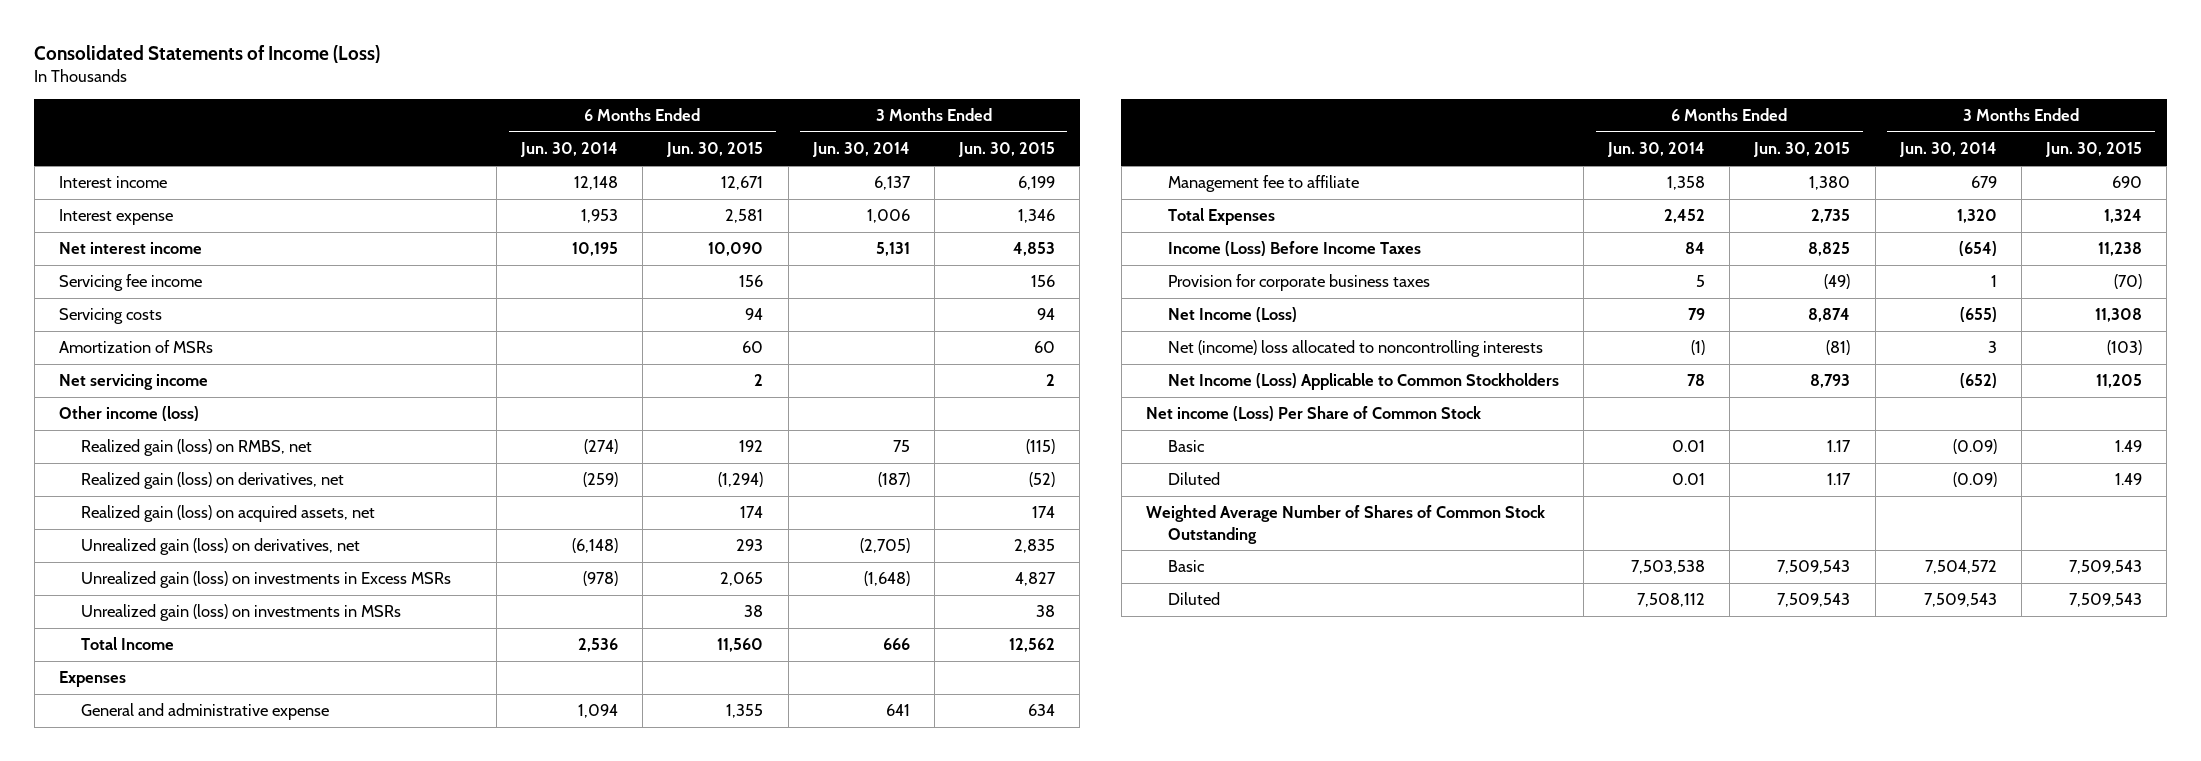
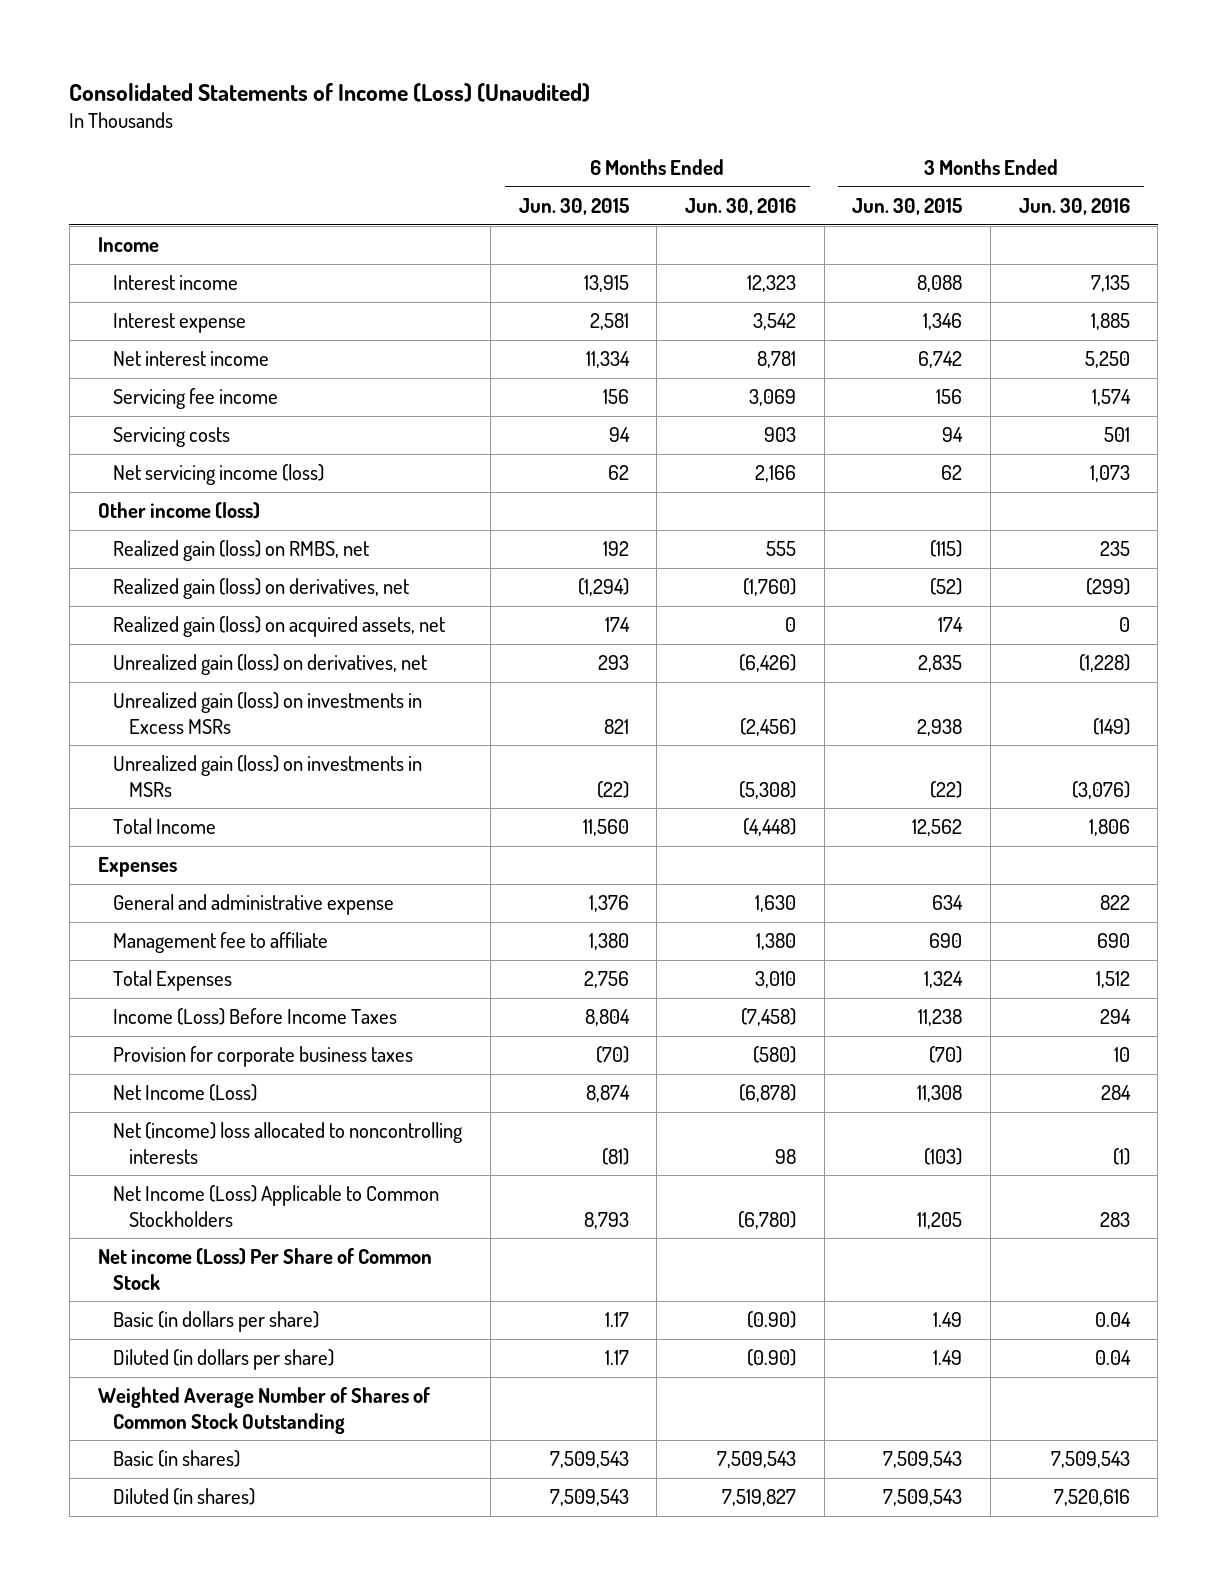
[34,44,381,63] Consolidated Statements of Income (Loss) -> [69,83,591,103] Consolidated Statements of Income (Loss) (Unaudited)
[519,142,618,158] Jun. 30, 2014 -> none
[811,142,910,158] Jun. 30, 2014 -> none
none -> [685,198,797,216] Jun. 30, 2016
none -> [1018,198,1130,216] Jun. 30, 2016
none -> [97,237,159,253] Income
[721,176,764,191] 12,671 -> [583,275,629,293] 13,915
[1018,176,1056,191] 6,199 -> [917,275,963,293] 8,088
[708,242,764,257] 10,090 -> [585,351,630,369] 11,334
[1013,242,1056,257] 4,853 -> [918,351,963,369] 6,742
[58,340,213,354] Amortization of MSRs -> none
[58,374,208,391] Net servicing income -> [113,464,325,486] Net servicing income (loss)
[754,374,764,387] 2 -> [607,465,629,481] 62
[1046,374,1056,387] 2 -> [941,465,963,481] 62
[720,572,764,587] 2,065 -> [603,718,629,734] 821
[1015,572,1057,587] 4,827 -> [917,718,963,736] 2,938
[744,605,764,618] 38 -> [596,780,629,798] (22)
[1036,605,1056,618] 38 -> [930,780,963,798] (22)
[726,704,764,719] 1,355 -> [588,895,629,913] 1,376
[1811,209,1851,224] 2,735 -> [583,971,629,989] 2,756
[1808,242,1851,257] 8,825 -> [584,1009,630,1027] 8,804
[1824,274,1851,290] (49) -> [595,1046,629,1064] (70)
[1167,440,1205,453] Basic -> [113,1311,320,1333] Basic (in dollars per share)
[1167,472,1220,486] Diluted -> [113,1349,335,1371] Diluted (in dollars per share)
[1167,560,1205,573] Basic -> [113,1450,241,1468] Basic (in shares)
[1167,592,1220,606] Diluted -> [113,1488,256,1506] Diluted (in shares)

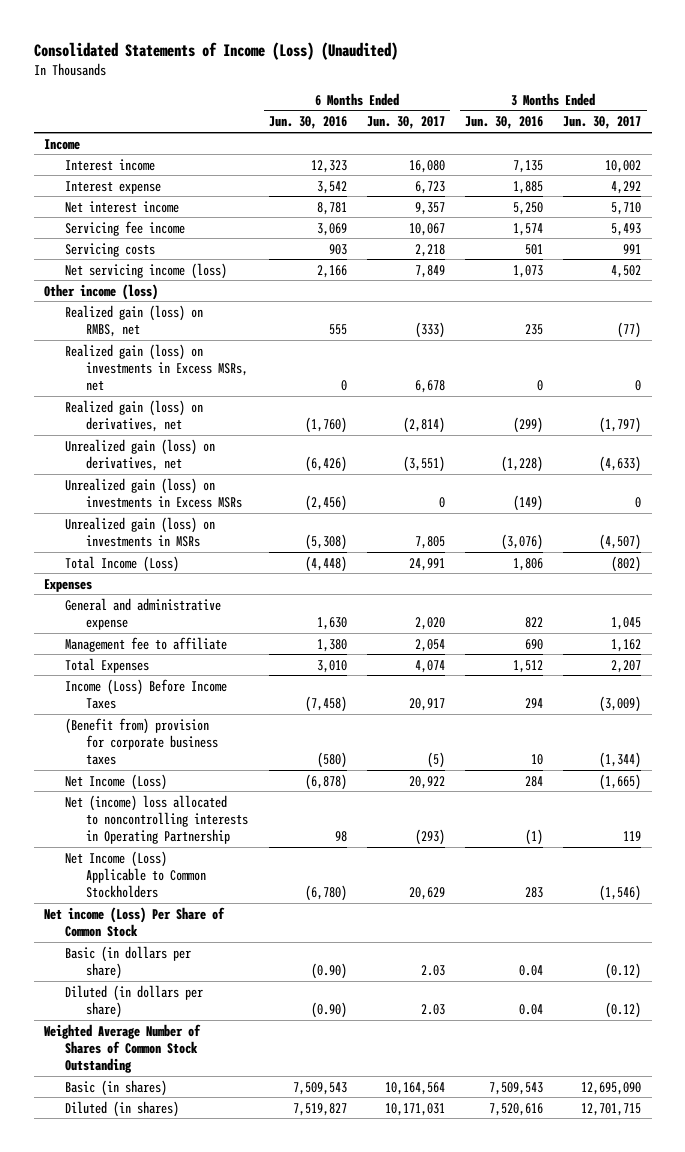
[518,198,629,216] Jun. 30, 2015 -> none
[852,198,963,216] Jun. 30, 2015 -> none
none -> [366,116,445,130] Jun. 30, 2017
none -> [563,116,642,130] Jun. 30, 2017
none -> [65,343,249,392] Realized gain (loss) on investments in Excess MSRs, net
[113,616,446,638] Realized gain (loss) on acquired assets, net -> none
[113,818,217,835] Total Income -> [65,555,180,572] Total Income (Loss)
[113,1046,414,1068] Provision for corporate business taxes -> [65,717,219,766] (Benefit from) provision for corporate business taxes
[113,1122,464,1164] Net (income) loss allocated to noncontrolling interests -> [65,794,249,845] Net (income) loss allocated to noncontrolling interests in Operating Partnership

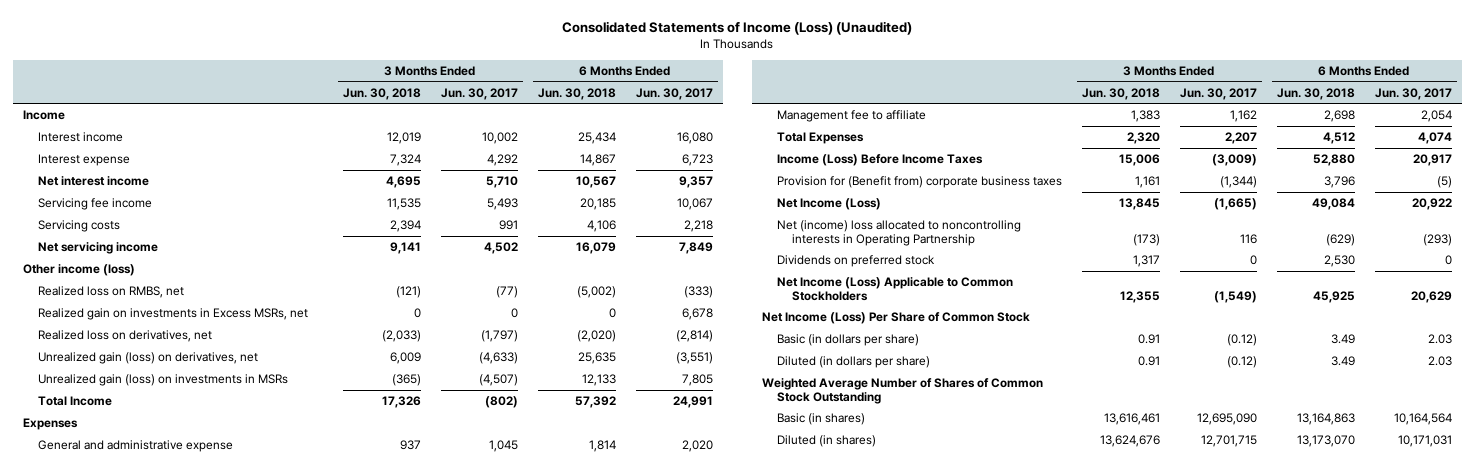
[268,116,347,130] Jun. 30, 2016 -> none
[465,116,544,130] Jun. 30, 2016 -> none
none -> [342,87,421,100] Jun. 30, 2018
none -> [537,87,616,100] Jun. 30, 2018
[65,262,228,279] Net servicing income (loss) -> [38,242,159,255] Net servicing income
[65,304,204,338] Realized gain (loss) on RMBS, net -> [38,286,185,299] Realized loss on RMBS, net
[65,343,249,392] Realized gain (loss) on investments in Excess MSRs, net -> [38,308,309,321] Realized gain on investments in Excess MSRs, net
[65,399,204,433] Realized gain (loss) on derivatives, net -> [38,330,213,343] Realized loss on derivatives, net
[65,477,243,509] Unrealized gain (loss) on investments in Excess MSRs -> none
[65,555,180,572] Total Income (Loss) -> [38,396,113,407] Total Income
[65,717,219,766] (Benefit from) provision for corporate business taxes -> [776,176,1062,189] Provision for (Benefit from) corporate business taxes
[623,831,642,842] 119 -> [1239,233,1257,244] 116
none -> [776,255,935,268] Dividends on preferred stock
[599,885,642,902] (1,546) -> [1213,290,1257,303] (1,549)
[44,906,226,938] Net income (Loss) Per Share of Common Stock -> [762,312,1031,325] Net Income (Loss) Per Share of Common Stock

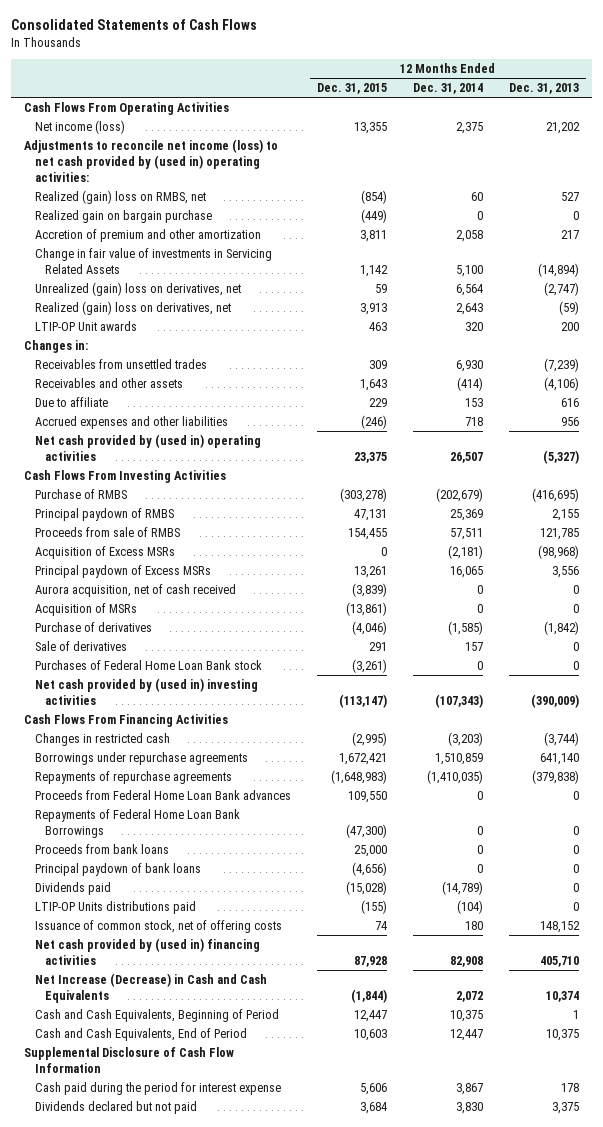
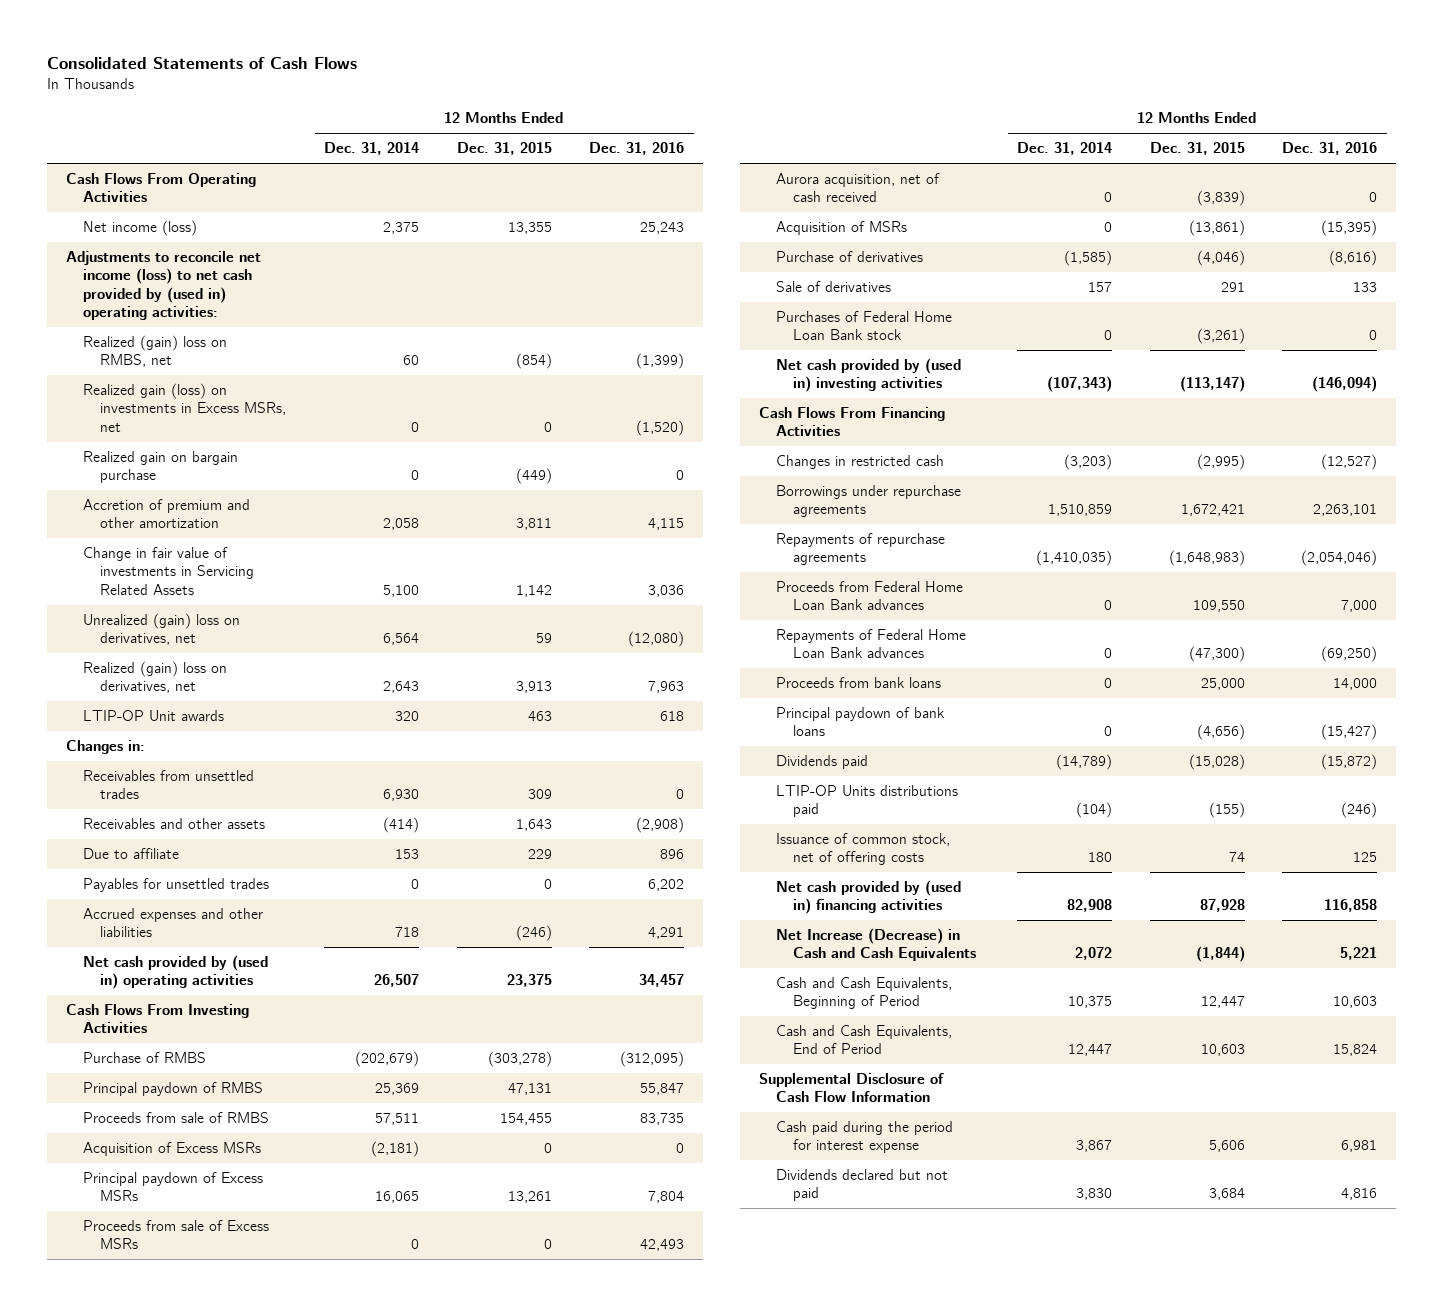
[508,83,579,95] Dec. 31, 2013 -> none
none -> [589,142,685,156] Dec. 31, 2016
none -> [82,382,287,432] Realized gain (loss) on investments in Excess MSRs, net
none -> [82,877,269,892] Payables for unsettled trades
none -> [82,1219,269,1250] Proceeds from sale of Excess MSRs
[34,808,240,838] Repayments of Federal Home Loan Bank Borrowings -> [775,628,966,659] Repayments of Federal Home Loan Bank advances

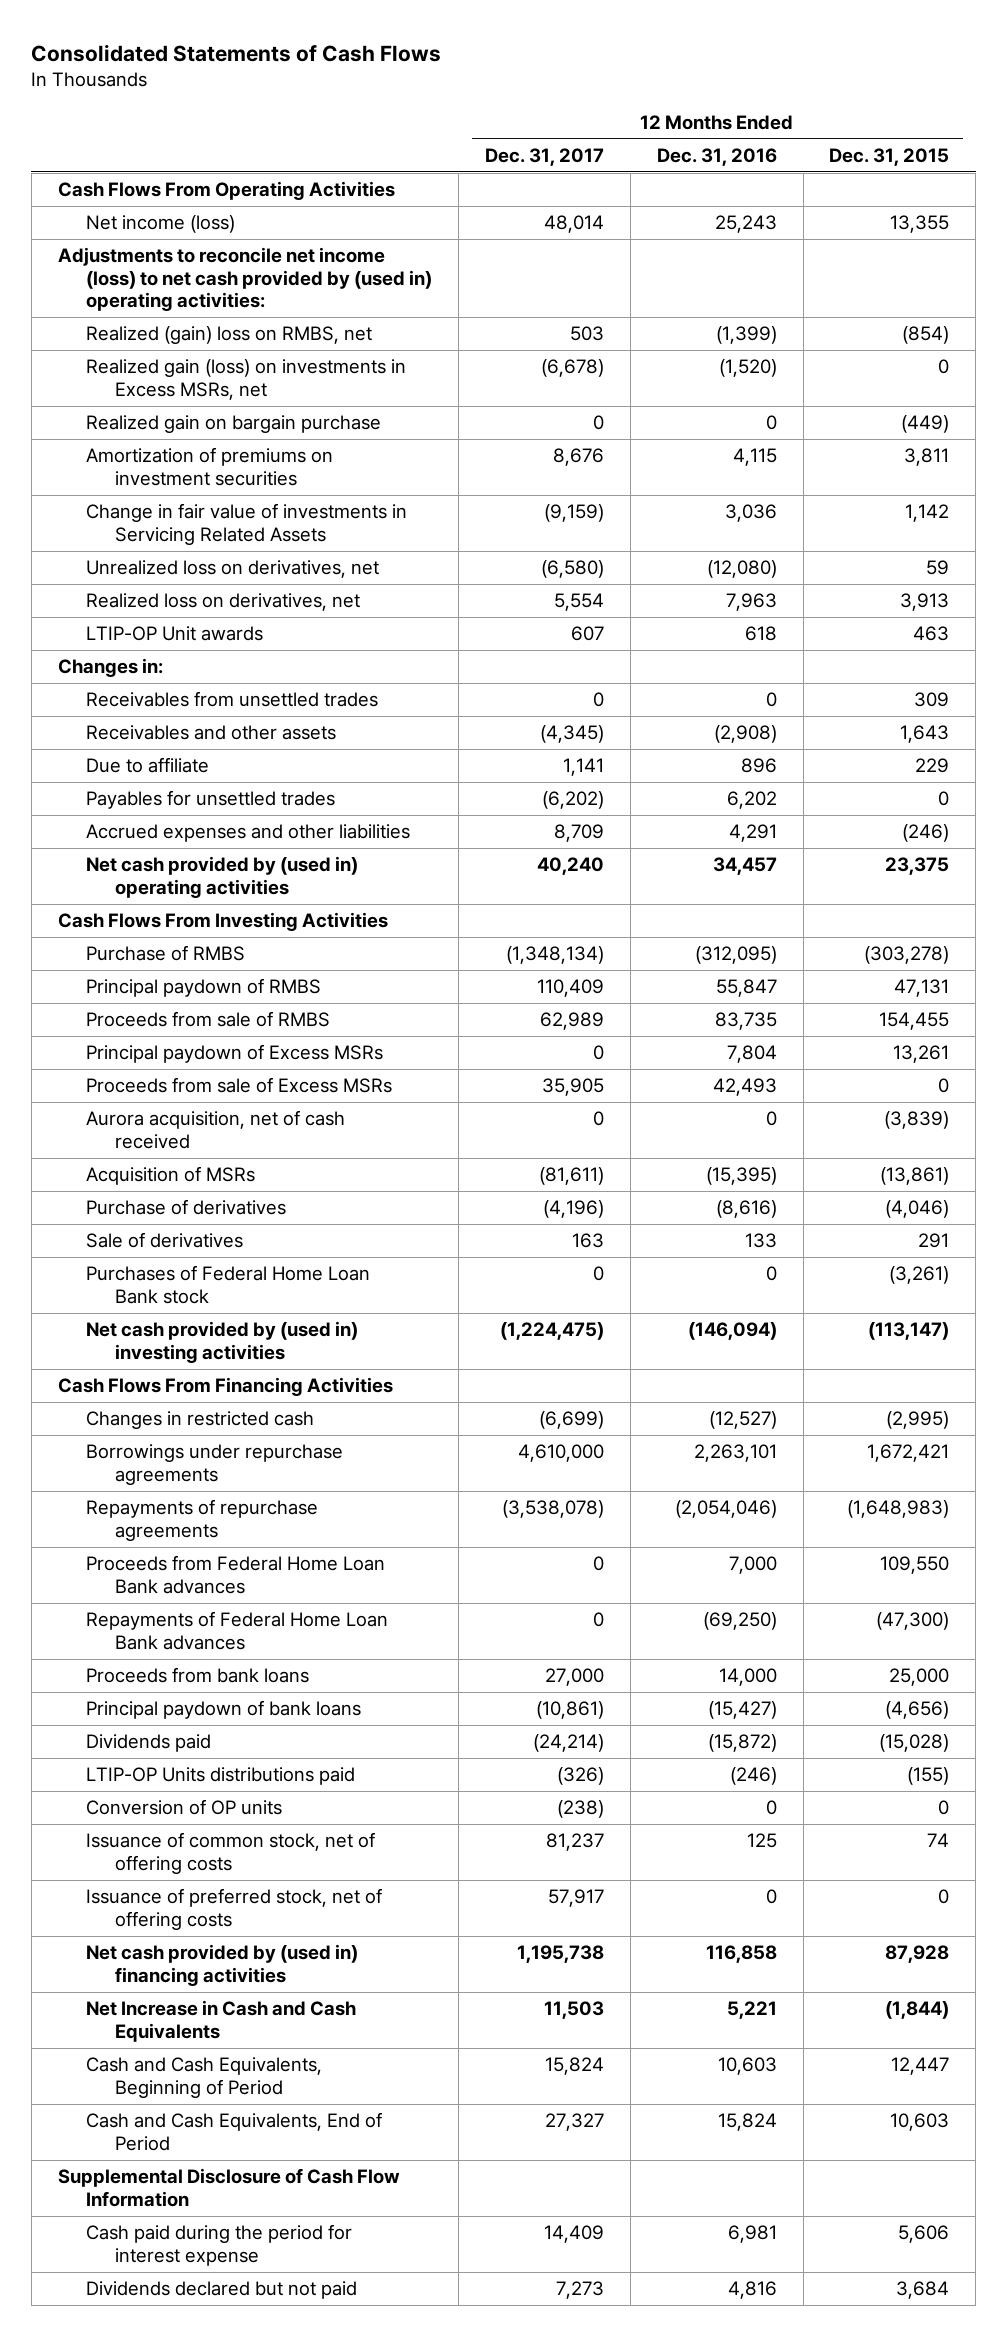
[324,142,420,156] Dec. 31, 2014 -> none
none -> [485,147,605,166] Dec. 31, 2017
[82,498,250,529] Accretion of premium and other amortization -> [86,447,334,486] Amortization of premiums on investment securities
[82,612,240,646] Unrealized (gain) loss on derivatives, net -> [86,560,380,579] Unrealized loss on derivatives, net
[82,660,227,694] Realized (gain) loss on derivatives, net -> [86,593,361,612] Realized loss on derivatives, net
[82,1141,261,1156] Acquisition of Excess MSRs -> none
none -> [86,1799,283,1816] Conversion of OP units
none -> [86,1888,383,1930] Issuance of preferred stock, net of offering costs
[775,927,977,962] Net Increase (Decrease) in Cash and Cash Equivalents -> [86,2000,357,2042] Net Increase in Cash and Cash Equivalents

